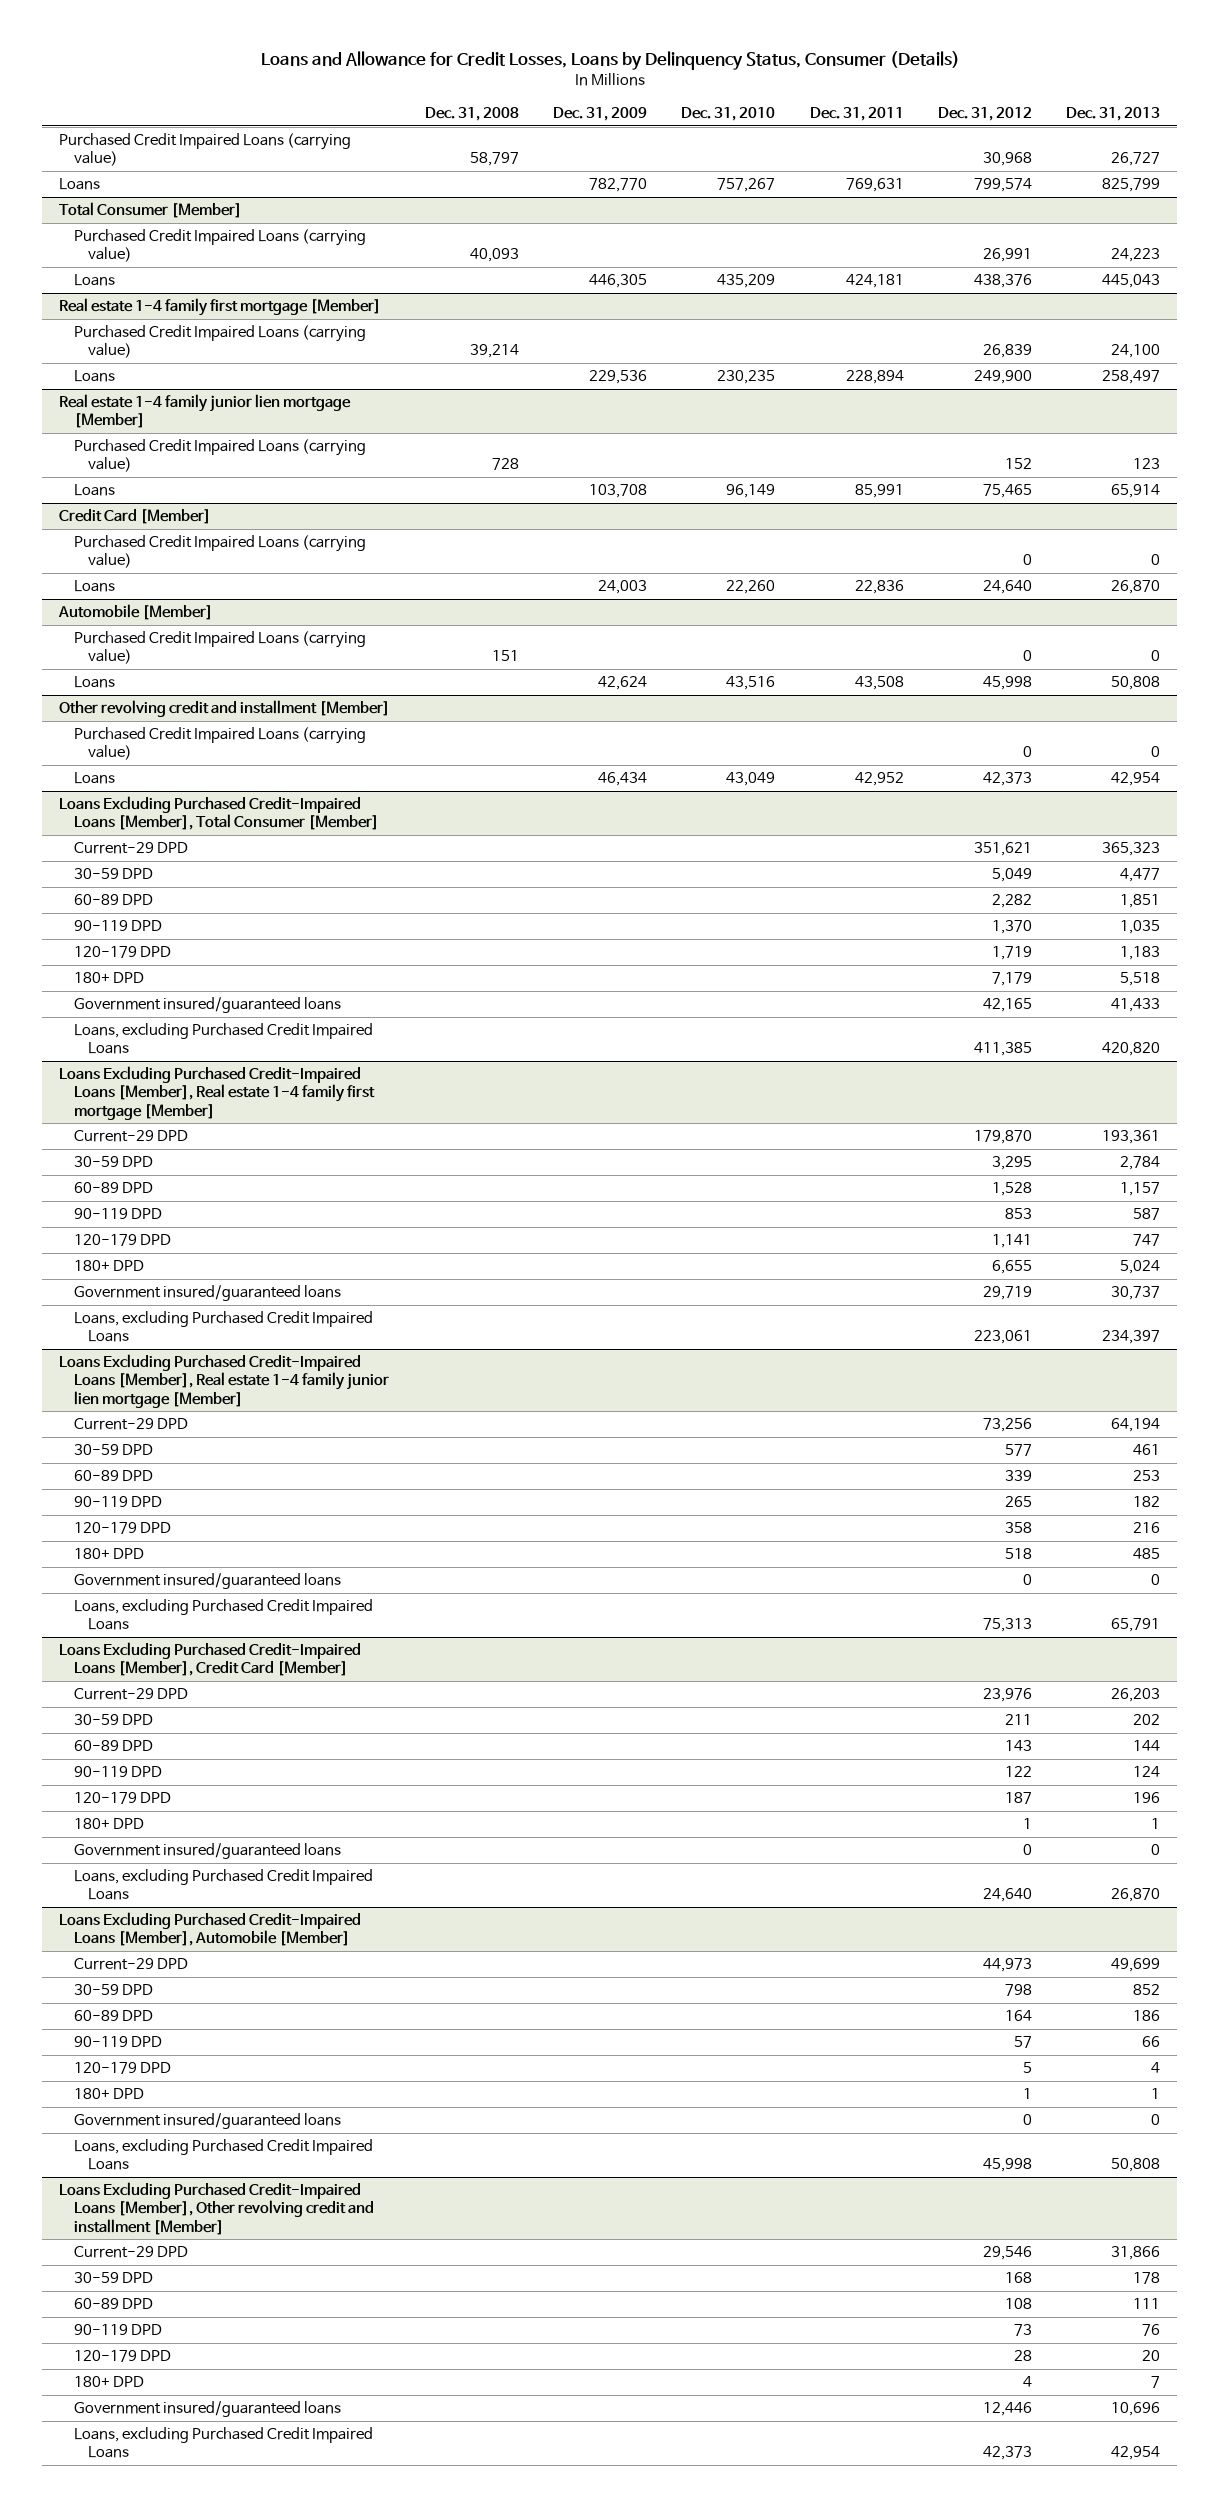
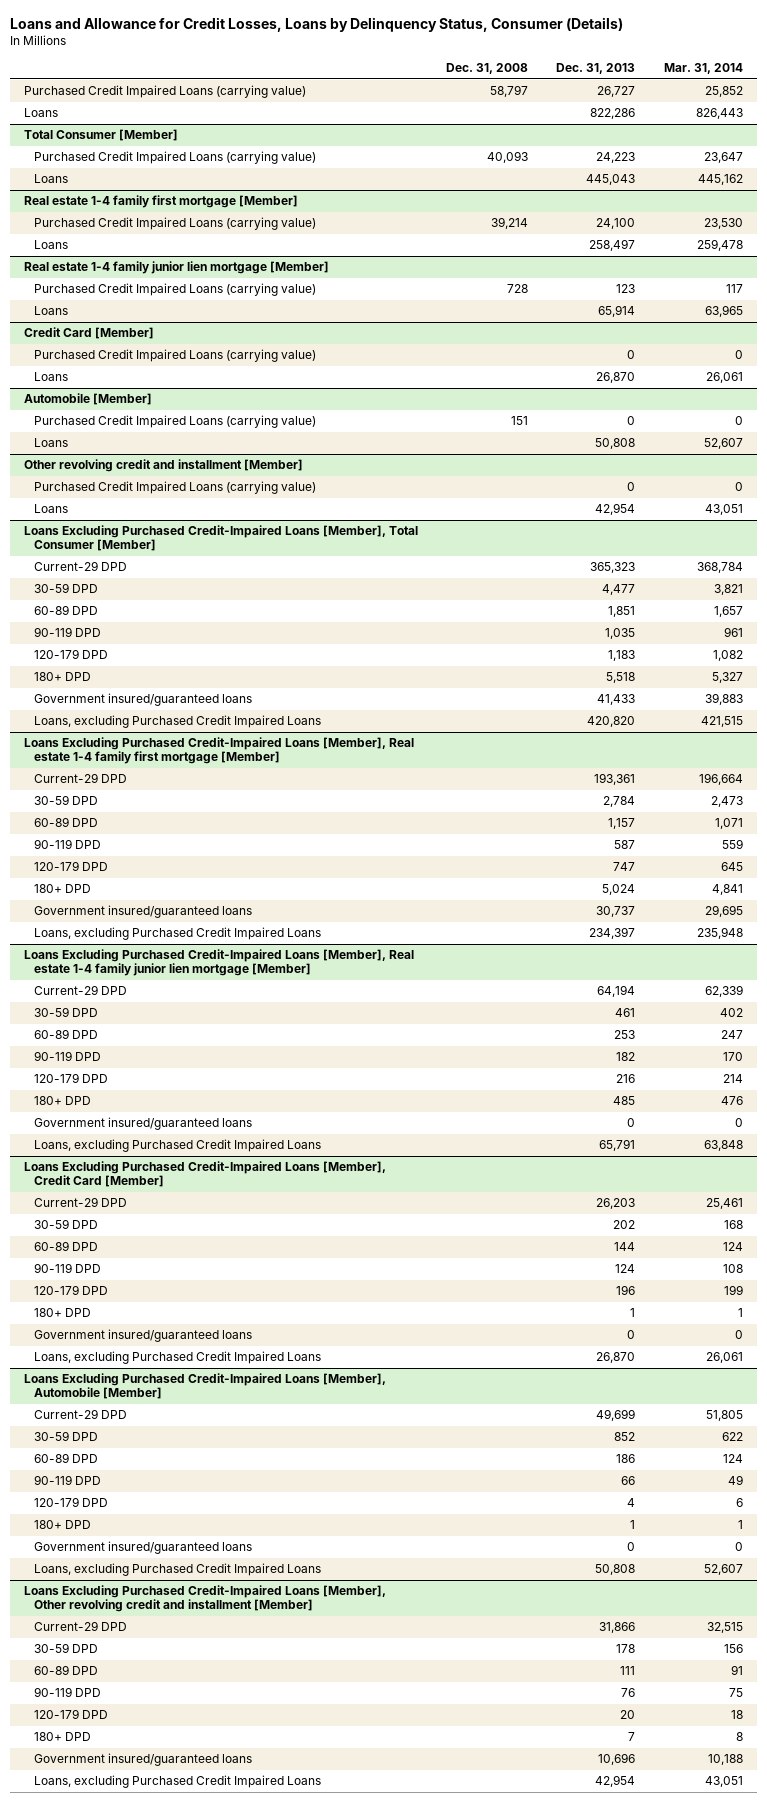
[553,107,648,122] Dec. 31, 2009 -> none
[681,107,776,122] Dec. 31, 2010 -> none
[809,107,904,122] Dec. 31, 2011 -> none
[937,107,1032,122] Dec. 31, 2012 -> none
none -> [663,63,743,75] Mar. 31, 2014
[1102,178,1161,193] 825,799 -> [590,108,636,120] 822,286

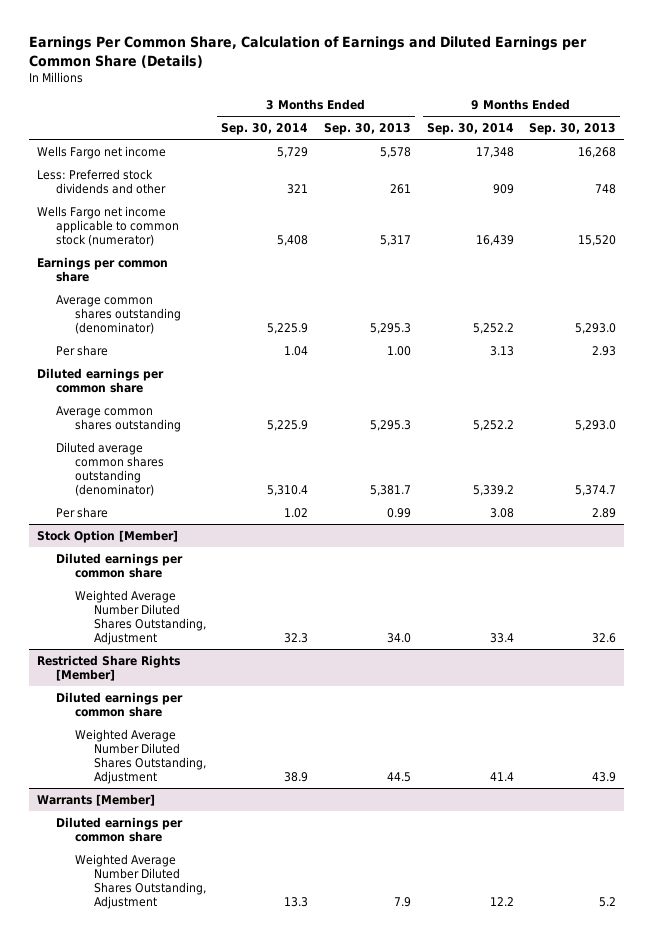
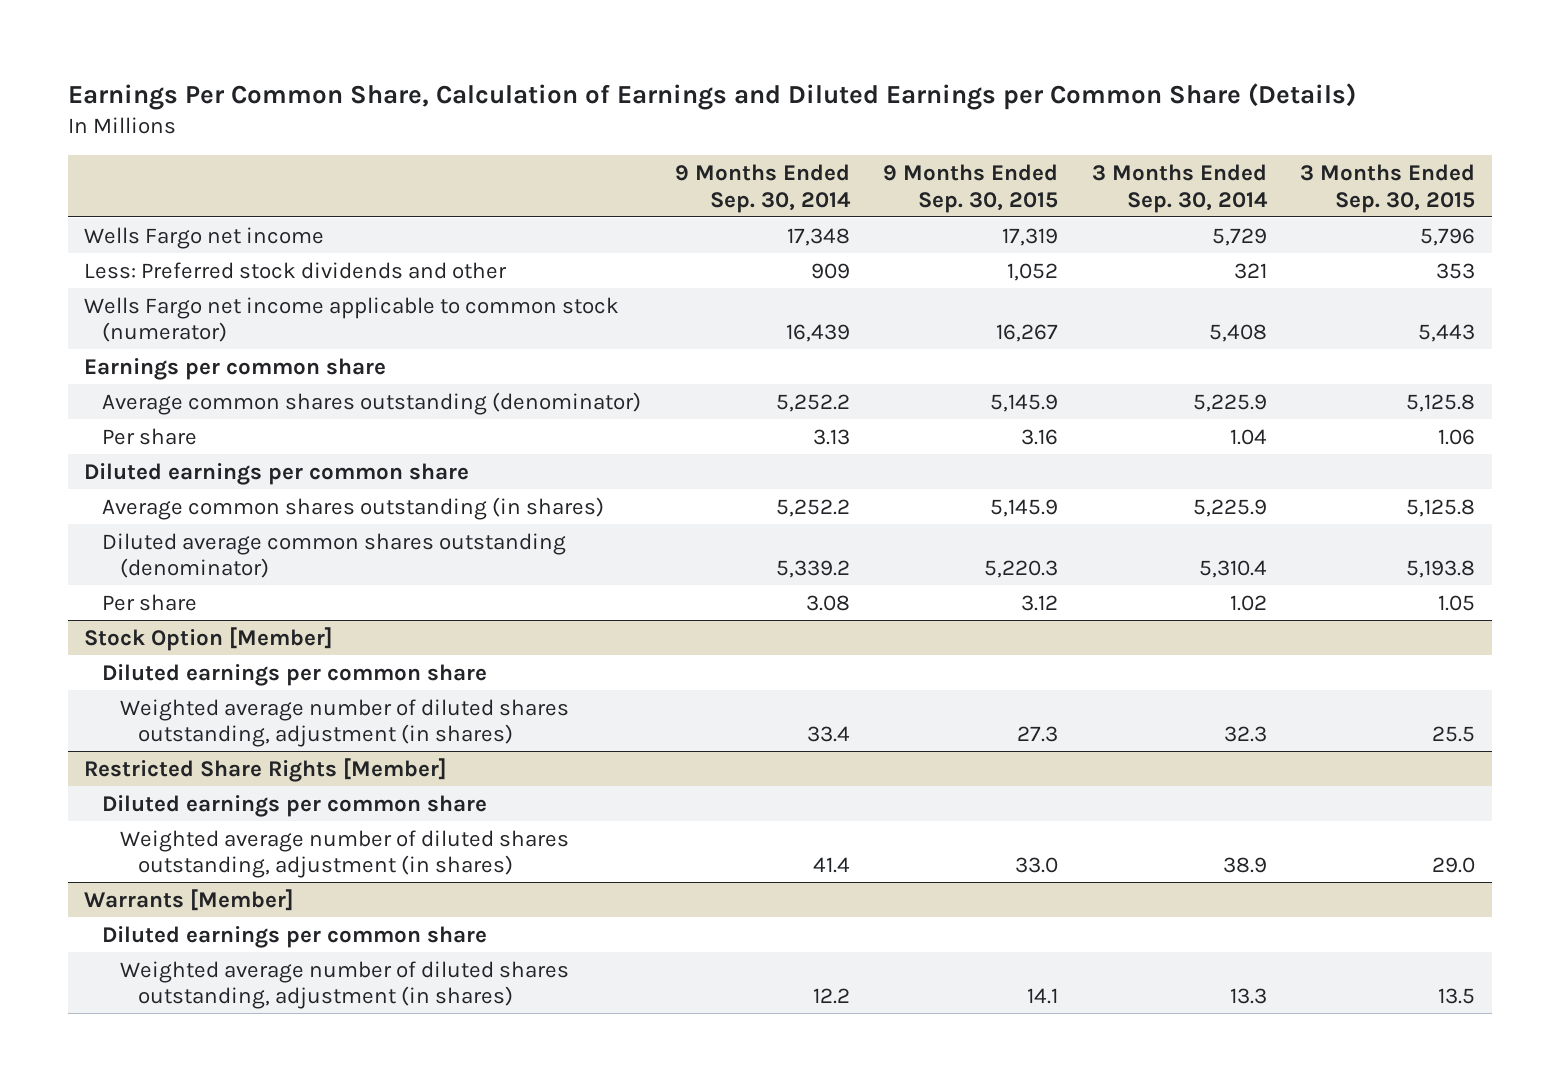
[323,123,411,136] Sep. 30, 2013 -> none
[529,123,617,136] Sep. 30, 2013 -> none
none -> [883,164,1059,213] 9 Months Ended Sep. 30, 2015
none -> [1300,164,1476,213] 3 Months Ended Sep. 30, 2015
[55,405,181,432] Average common shares outstanding -> [102,496,605,520] Average common shares outstanding (in shares)
[74,589,206,645] Weighted Average Number Diluted Shares Outstanding, Adjustment -> [120,698,570,748] Weighted average number of diluted shares outstanding, adjustment (in shares)
[74,728,206,784] Weighted Average Number Diluted Shares Outstanding, Adjustment -> [120,829,570,879] Weighted average number of diluted shares outstanding, adjustment (in shares)
[74,853,206,909] Weighted Average Number Diluted Shares Outstanding, Adjustment -> [120,960,570,1010] Weighted average number of diluted shares outstanding, adjustment (in shares)

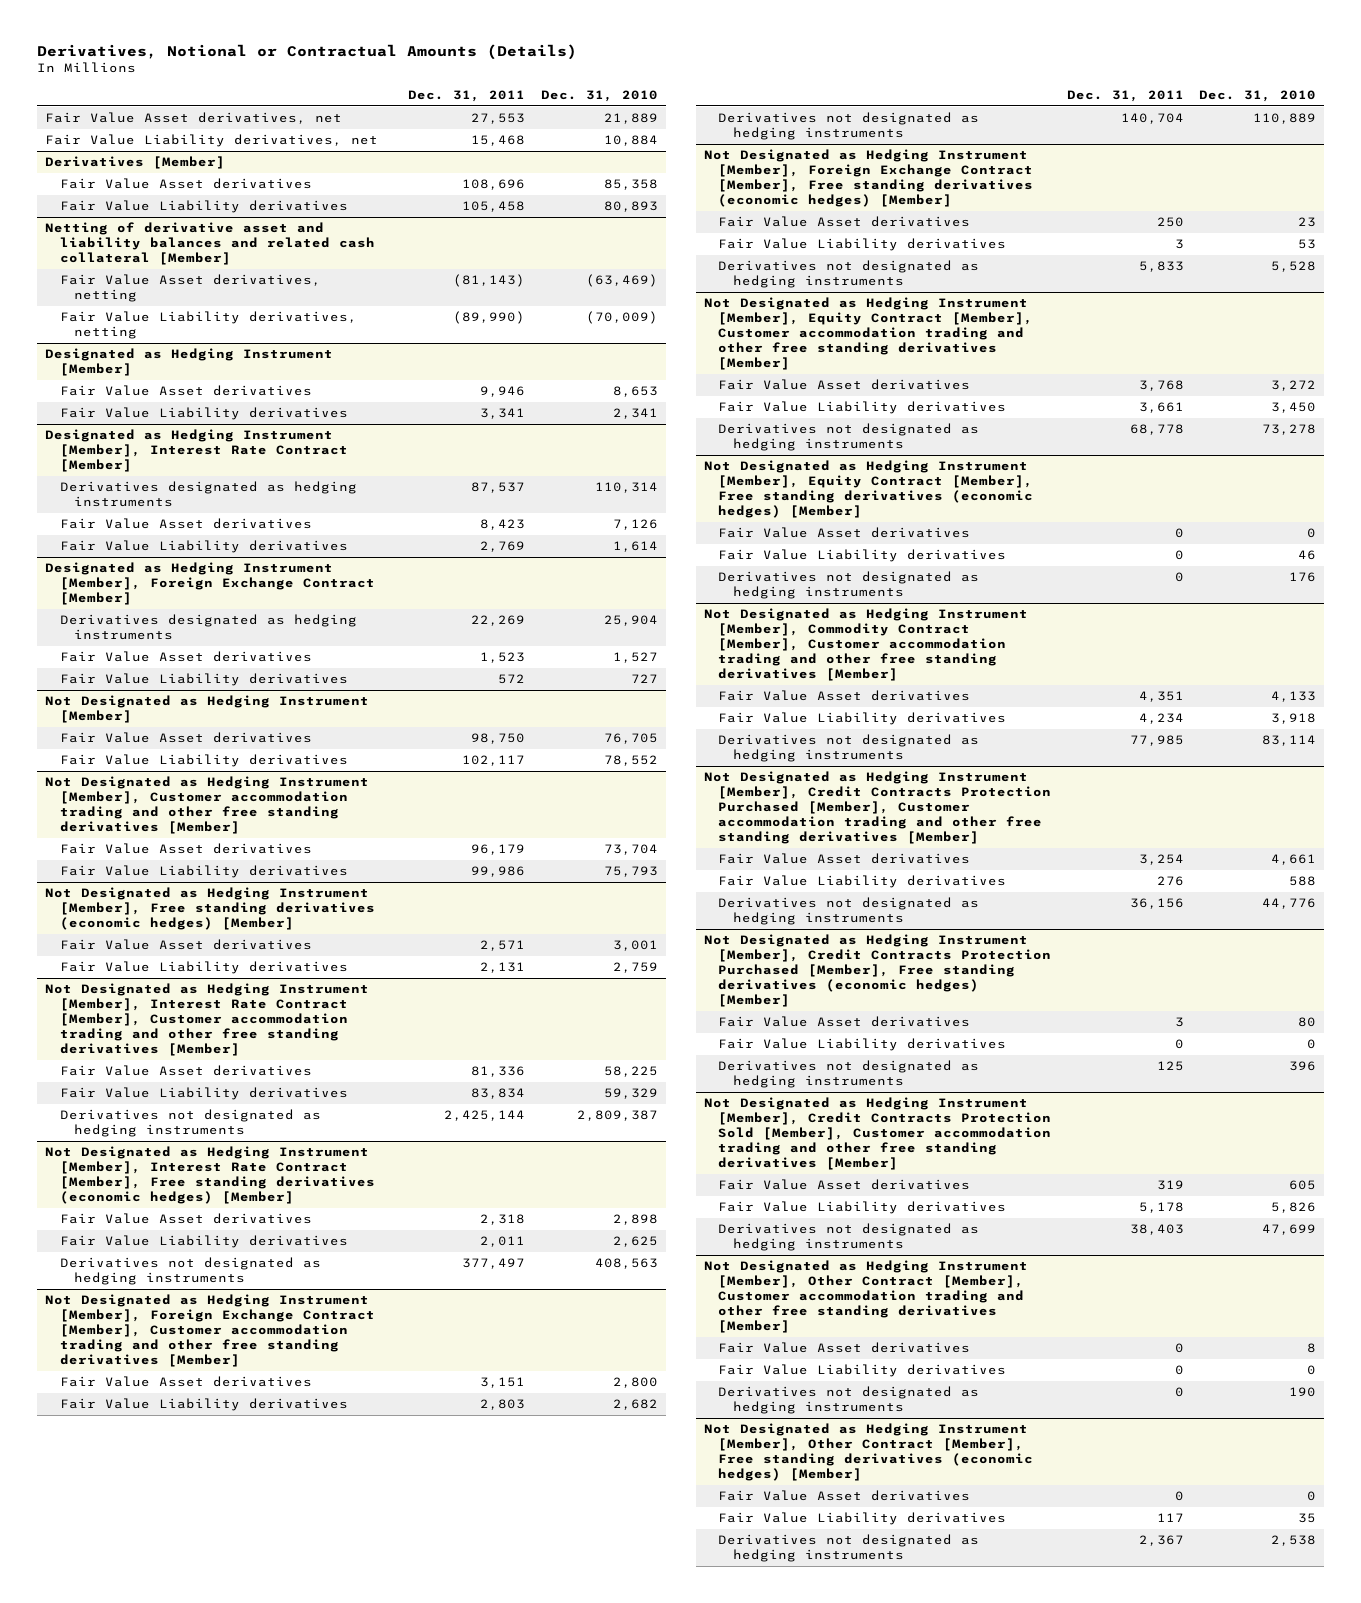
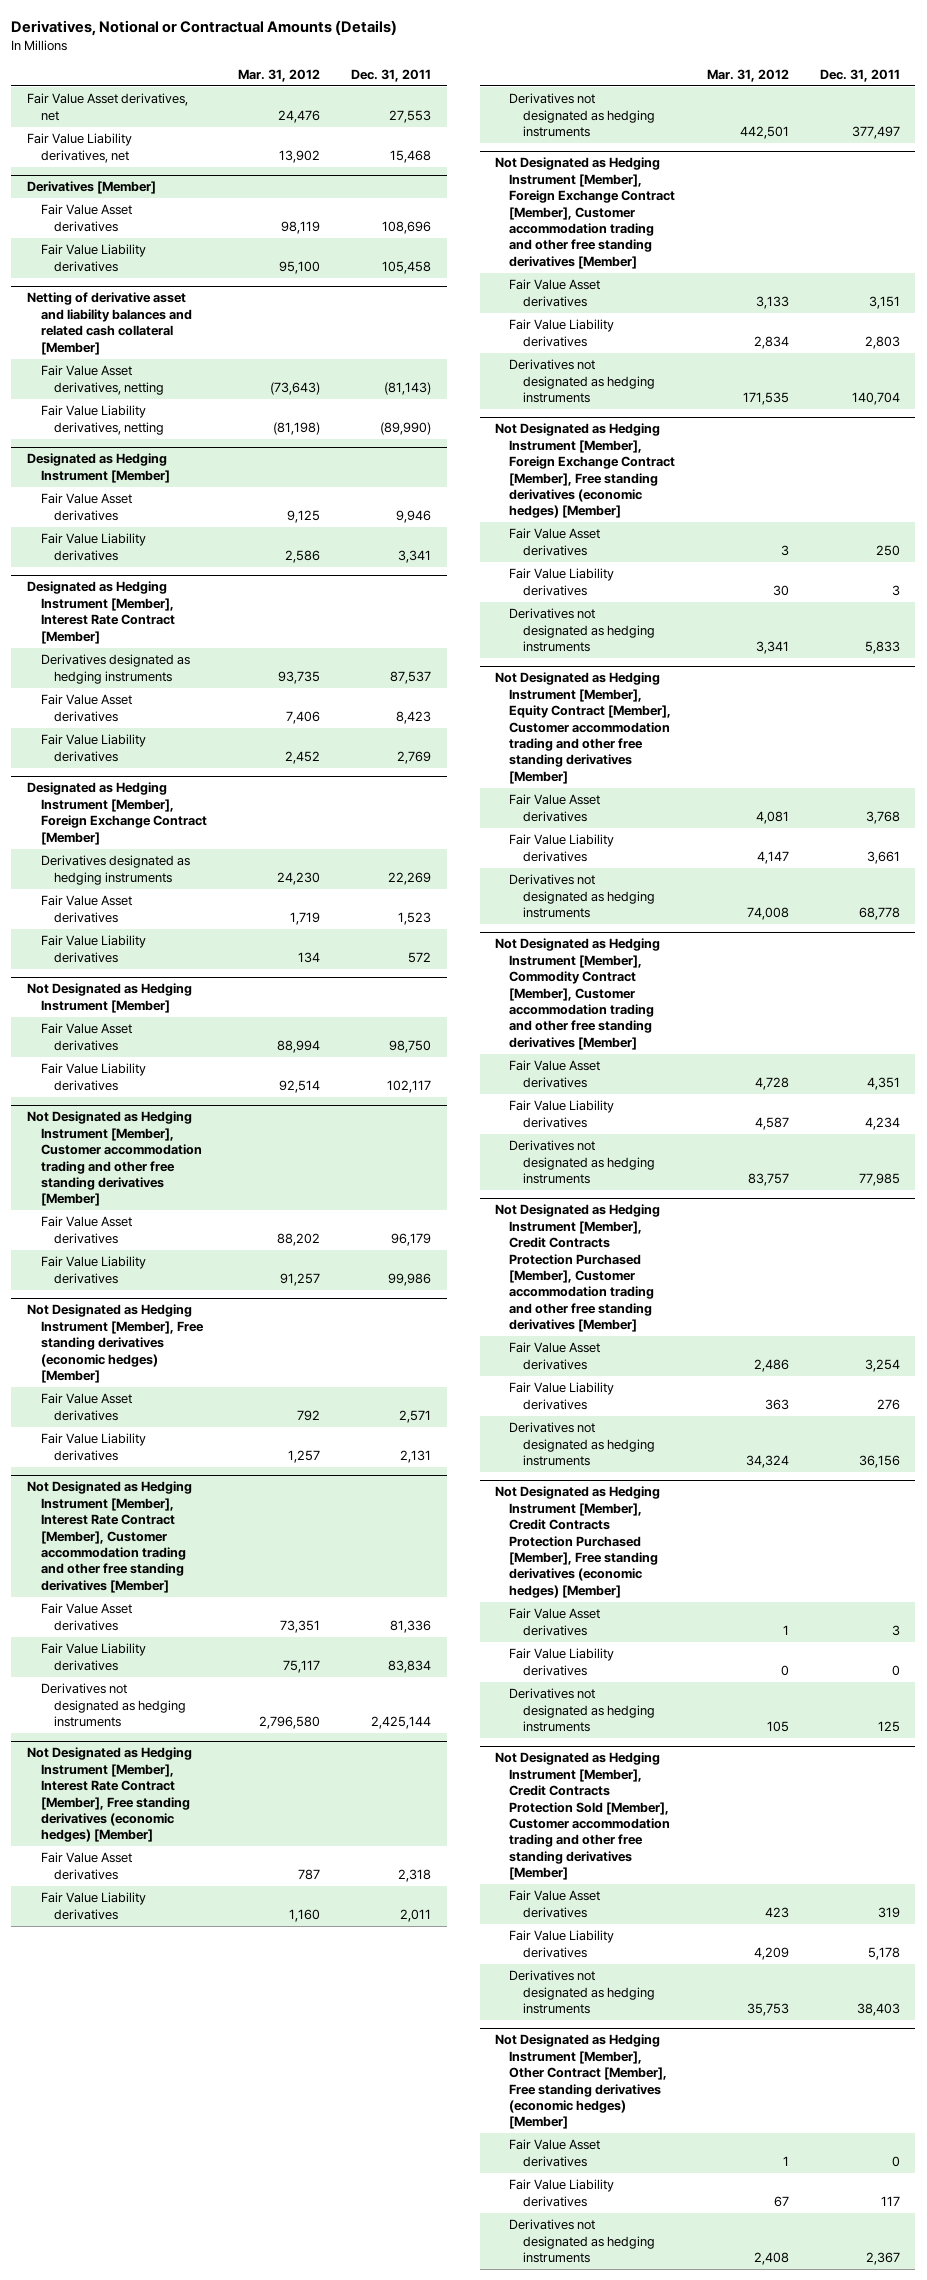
[540,89,658,102] Dec. 31, 2010 -> none
none -> [237,68,320,82] Mar. 31, 2012
[703,460,1034,519] Not Designated as Hedging Instrument [Member], Equity Contract [Member], Free standing derivatives (economic hedges) [Member] -> none
[718,527,971,539] Fair Value Asset derivatives -> none
[718,549,1007,563] Fair Value Liability derivatives -> none
[718,571,980,600] Derivatives not designated as hedging instruments -> none
[703,1260,1028,1334] Not Designated as Hedging Instrument [Member], Other Contract [Member], Customer accommodation trading and other free standing derivatives [Member] -> none
[718,1342,971,1354] Fair Value Asset derivatives -> none
[718,1364,1007,1378] Fair Value Liability derivatives -> none
[718,1386,980,1415] Derivatives not designated as hedging instruments -> none

